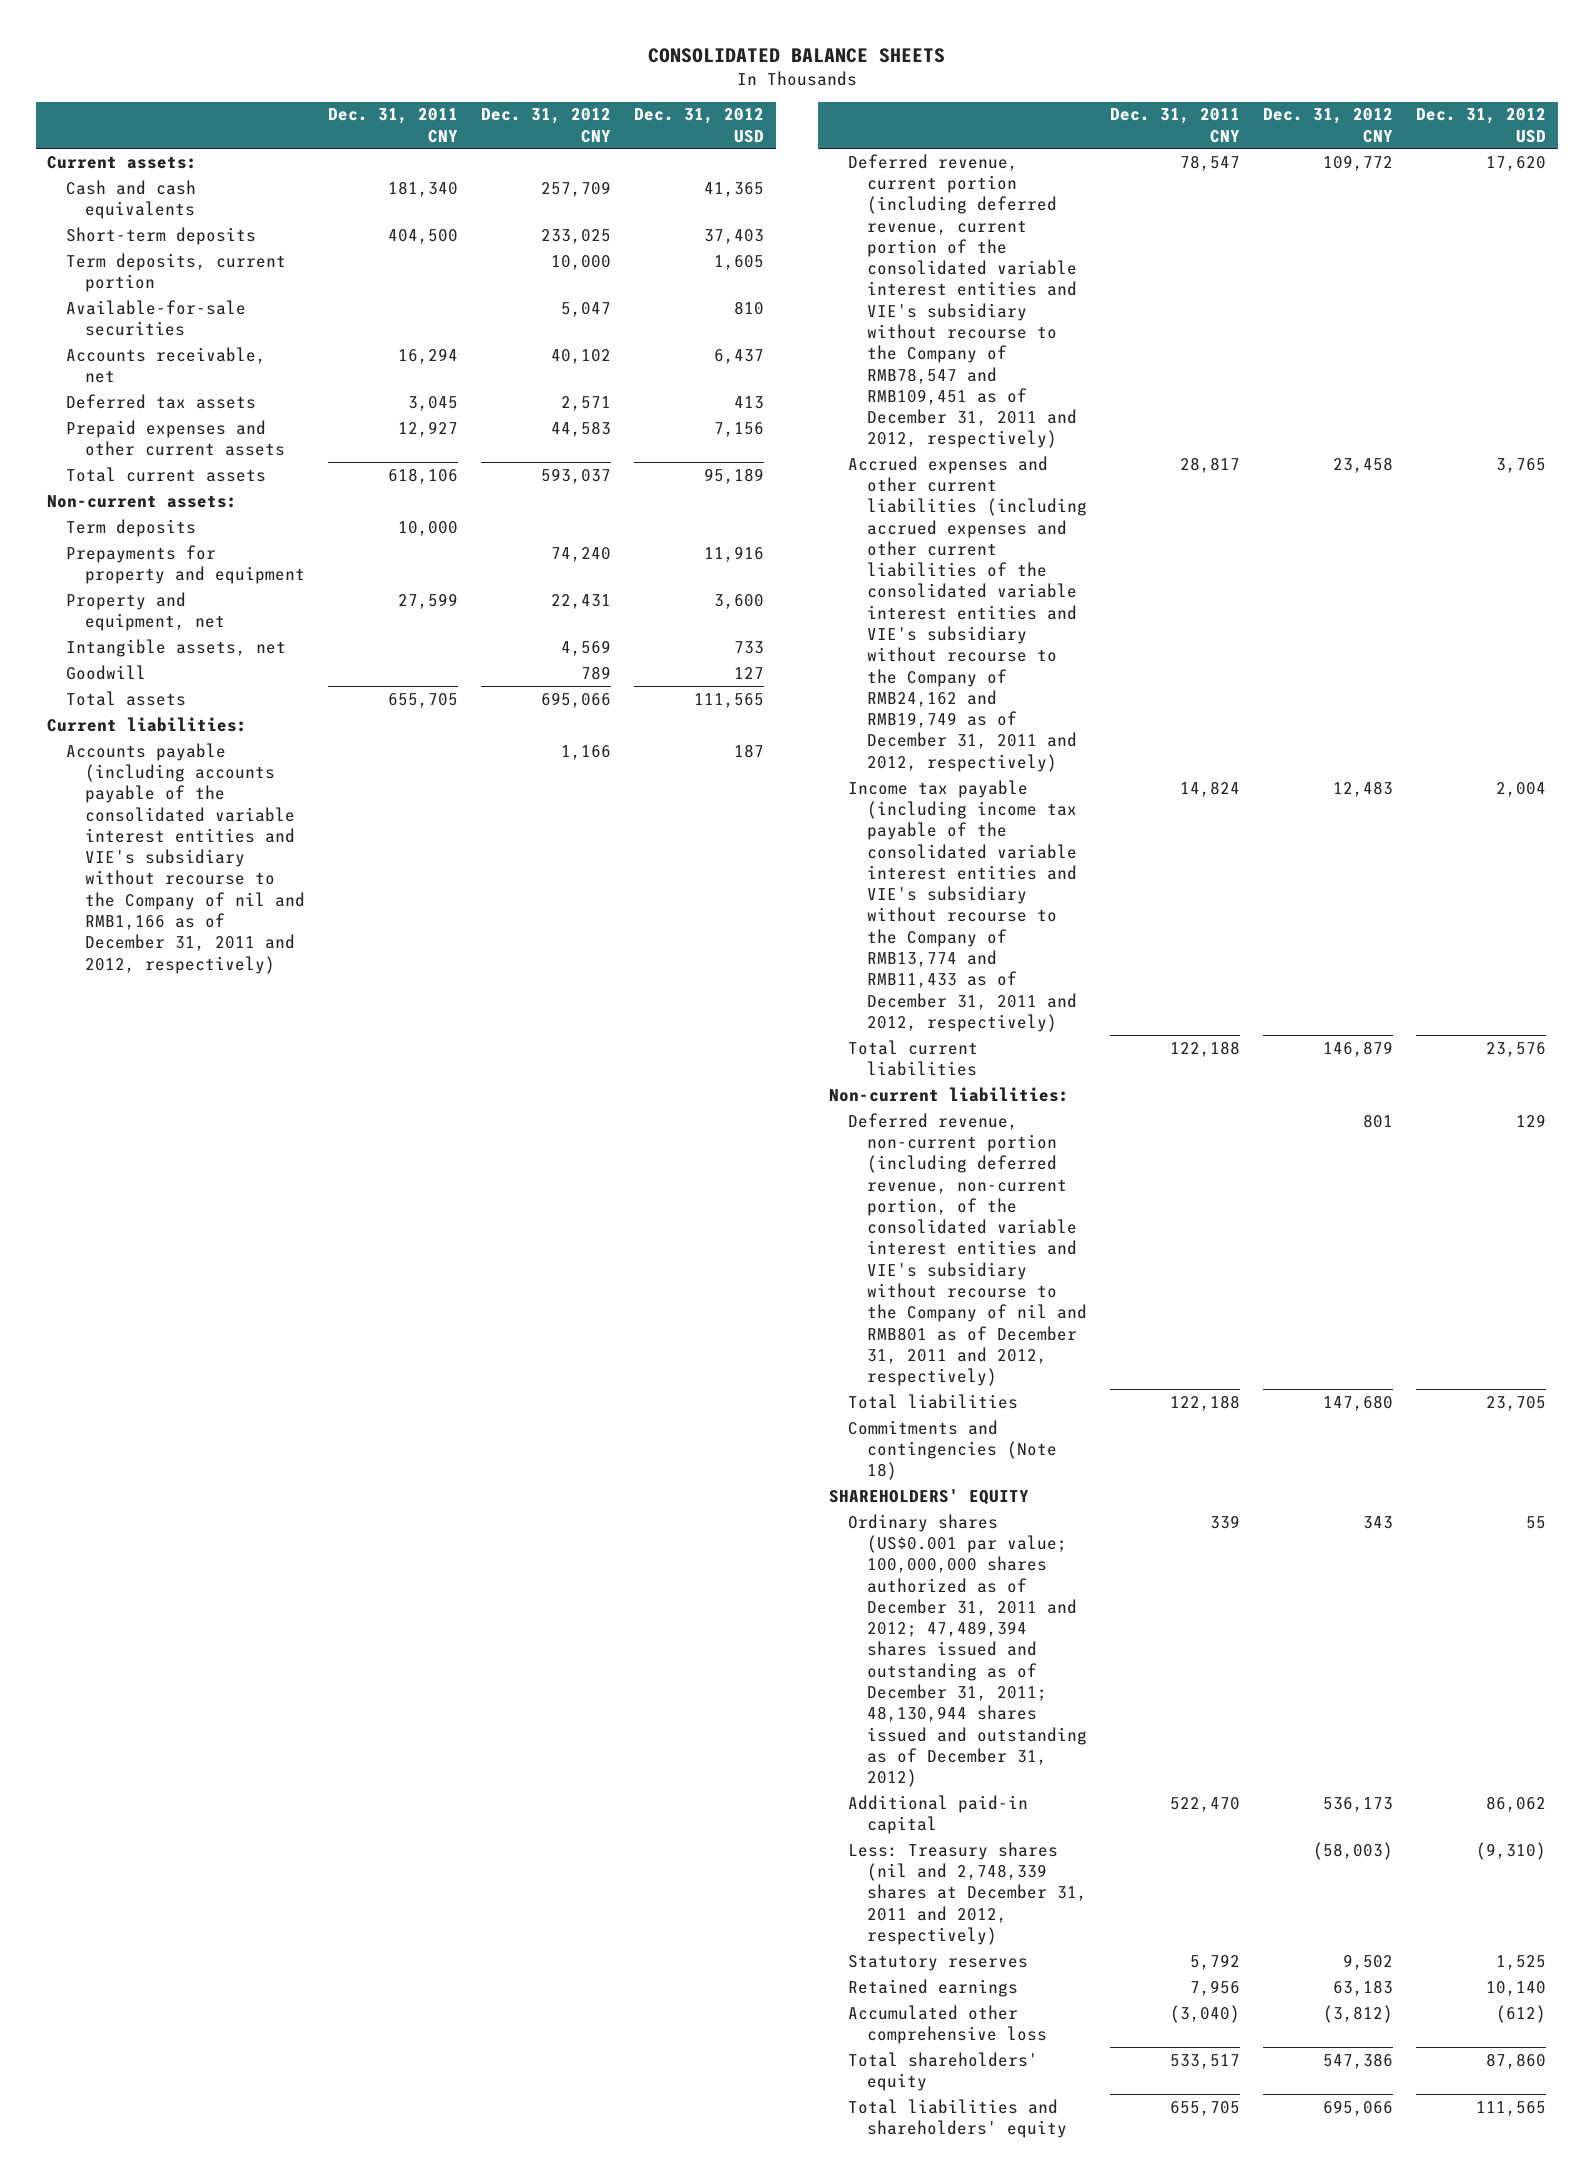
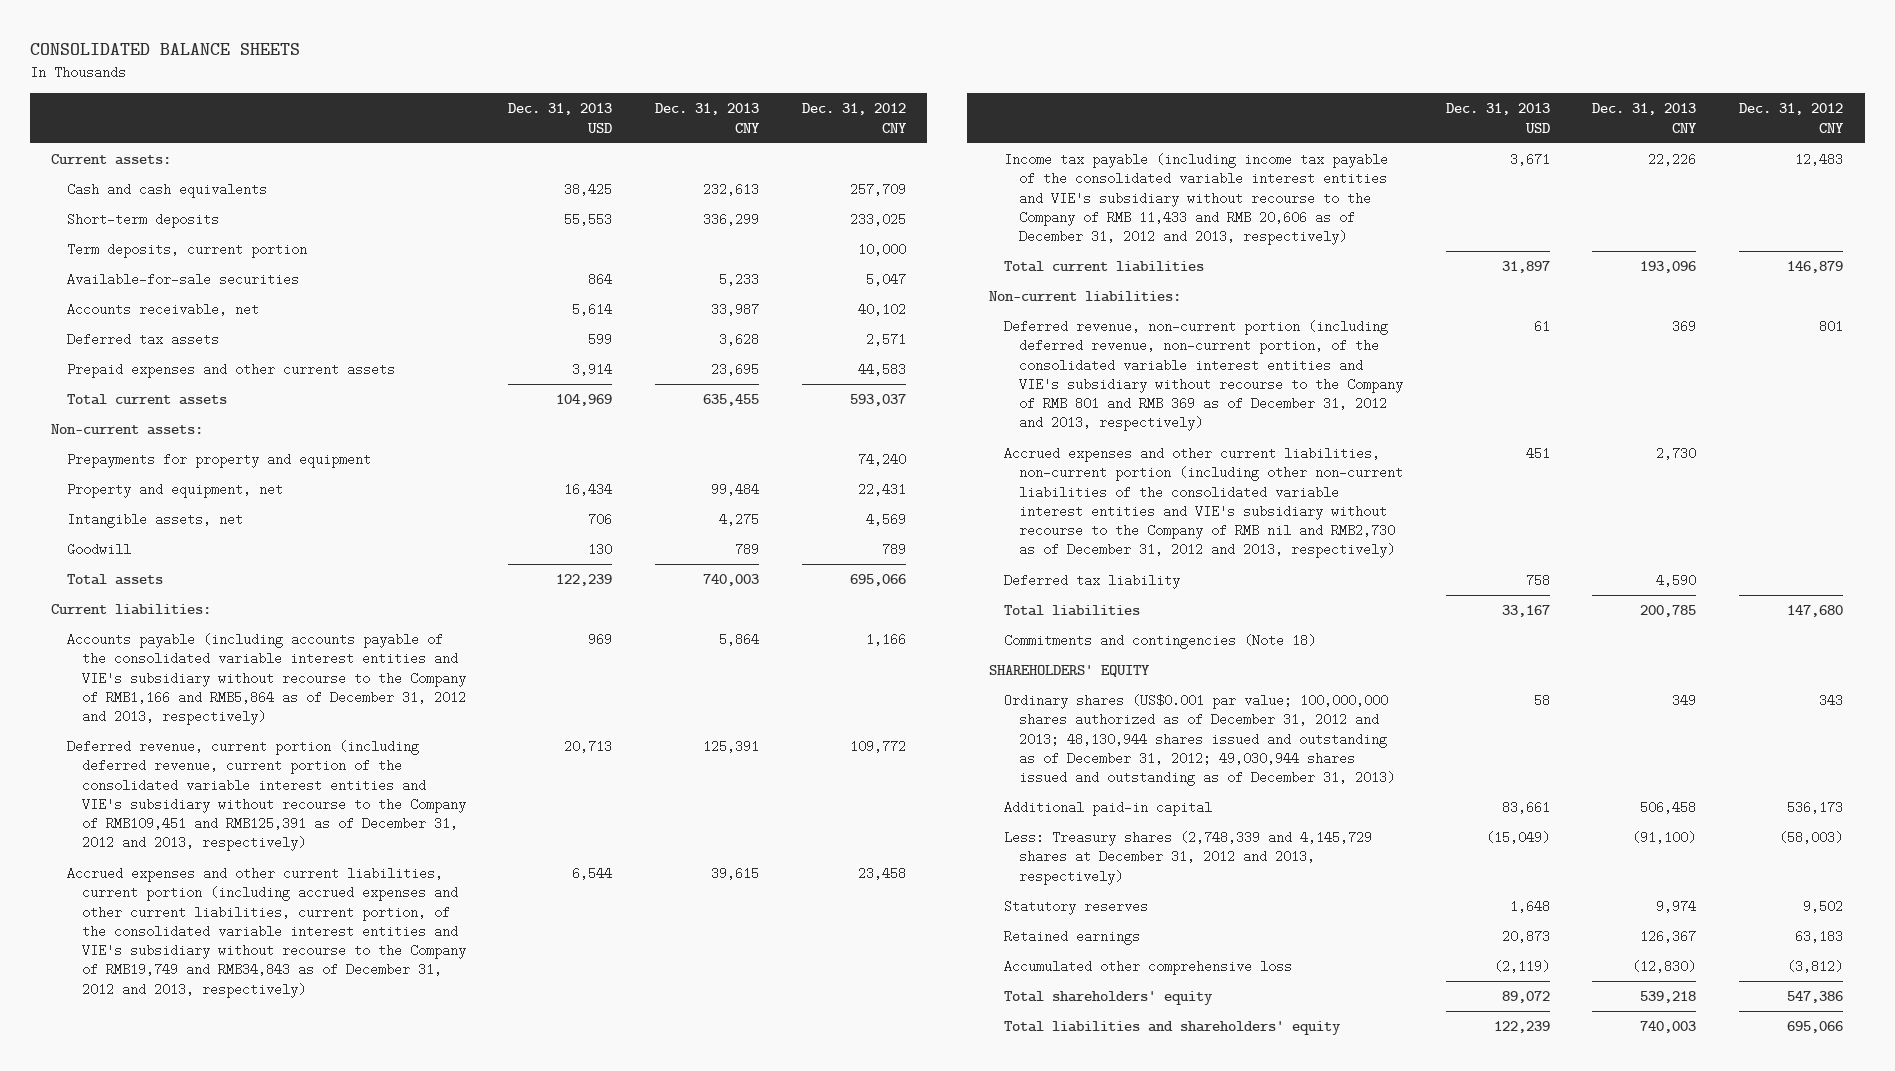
[327,108,458,143] Dec. 31, 2011 CNY -> none
[634,108,765,143] Dec. 31, 2012 USD -> none
none -> [508,103,613,133] Dec. 31, 2013 USD
none -> [655,103,761,133] Dec. 31, 2013 CNY
[66,518,197,537] Term deposits -> none
[66,742,305,974] Accounts payable (including accounts payable of the consolidated variable interest entities and VIE's subsidiary without recourse to the Company of nil and RMB1,166 as of December 31, 2011 and 2012, respectively) -> [66,633,466,726] Accounts payable (including accounts payable of the consolidated variable interest entities and VIE's subsidiary without recourse to the Company of RMB1,166 and RMB5,864 as of December 31, 2012 and 2013, respectively)
[848,153,1077,449] Deferred revenue, current portion (including deferred revenue, current portion of the consolidated variable interest entities and VIE's subsidiary without recourse to the Company of RMB78,547 and RMB109,451 as of December 31, 2011 and 2012, respectively) -> [66,740,466,852] Deferred revenue, current portion (including deferred revenue, current portion of the consolidated variable interest entities and VIE's subsidiary without recourse to the Company of RMB109,451 and RMB125,391 as of December 31, 2012 and 2013, respectively)
[848,455,1087,772] Accrued expenses and other current liabilities (including accrued expenses and other current liabilities of the consolidated variable interest entities and VIE's subsidiary without recourse to the Company of RMB24,162 and RMB19,749 as of December 31, 2011 and 2012, respectively) -> [66,867,466,998] Accrued expenses and other current liabilities, current portion (including accrued expenses and other current liabilities, current portion, of the consolidated variable interest entities and VIE's subsidiary without recourse to the Company of RMB19,749 and RMB34,843 as of December 31, 2012 and 2013, respectively)
[848,779,1077,1032] Income tax payable (including income tax payable of the consolidated variable interest entities and VIE's subsidiary without recourse to the Company of RMB13,774 and RMB11,433 as of December 31, 2011 and 2012, respectively) -> [1003,153,1388,246] Income tax payable (including income tax payable of the consolidated variable interest entities and VIE's subsidiary without recourse to the Company of RMB 11,433 and RMB 20,606 as of December 31, 2012 and 2013, respectively)
[848,1112,1087,1387] Deferred revenue, non-current portion (including deferred revenue, non-current portion, of the consolidated variable interest entities and VIE's subsidiary without recourse to the Company of nil and RMB801 as of December 31, 2011 and 2012, respectively) -> [1003,320,1404,432] Deferred revenue, non-current portion (including deferred revenue, non-current portion, of the consolidated variable interest entities and VIE's subsidiary without recourse to the Company of RMB 801 and RMB 369 as of December 31, 2012 and 2013, respectively)
none -> [1003,447,1404,559] Accrued expenses and other current liabilities, non-current portion (including other non-current liabilities of the consolidated variable interest entities and VIE's subsidiary without recourse to the Company of RMB nil and RMB2,730 as of December 31, 2012 and 2013, respectively)
none -> [1003,574,1180,590] Deferred tax liability
[848,1513,1087,1788] Ordinary shares (US$0.001 par value; 100,000,000 shares authorized as of December 31, 2011 and 2012; 47,489,394 shares issued and outstanding as of December 31, 2011; 48,130,944 shares issued and outstanding as of December 31, 2012) -> [1003,694,1396,787] Ordinary shares (US$0.001 par value; 100,000,000 shares authorized as of December 31, 2012 and 2013; 48,130,944 shares issued and outstanding as of December 31, 2012; 49,030,944 shares issued and outstanding as of December 31, 2013)
[848,1841,1087,1945] Less: Treasury shares (nil and 2,748,339 shares at December 31, 2011 and 2012, respectively) -> [1003,831,1372,885] Less: Treasury shares (2,748,339 and 4,145,729 shares at December 31, 2012 and 2013, respectively)

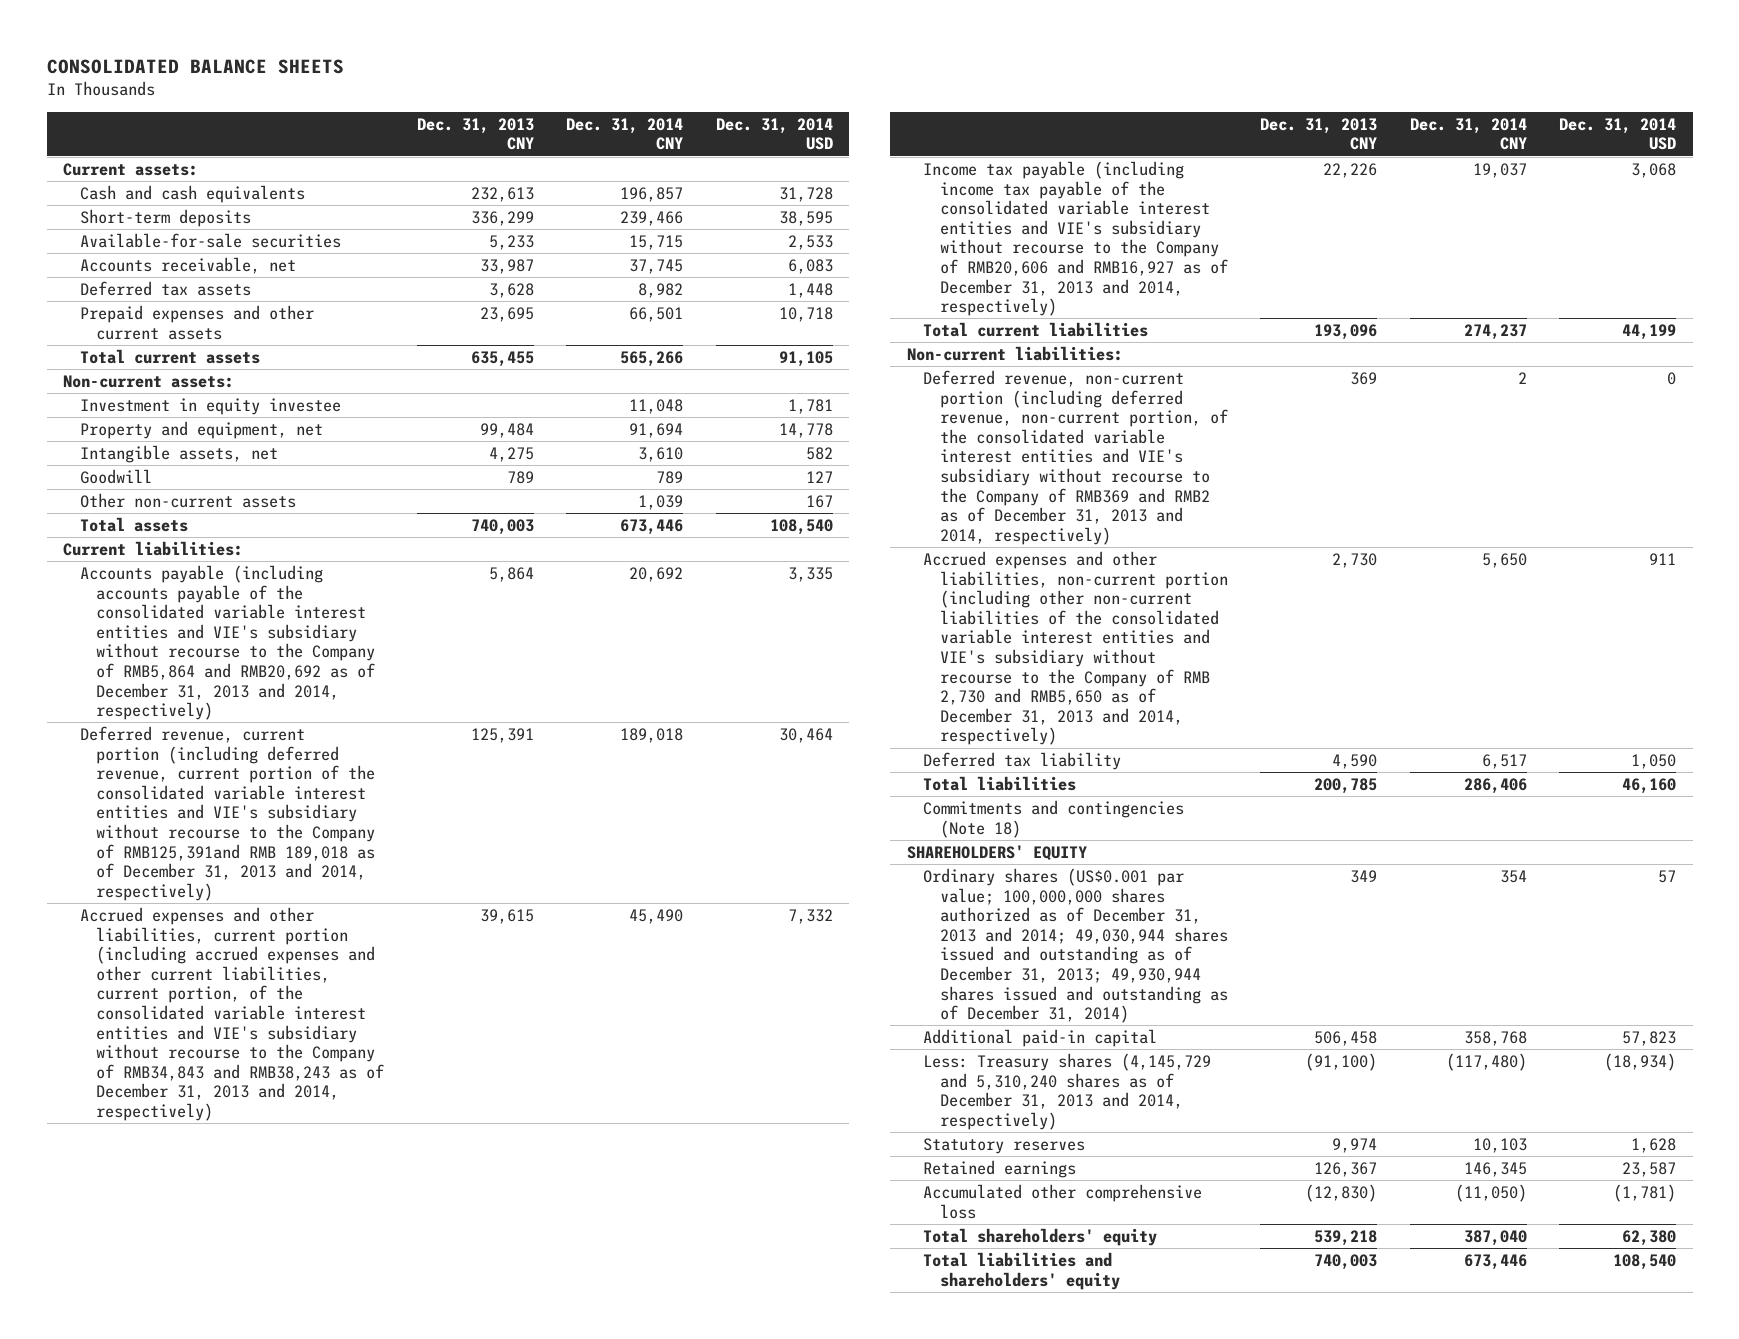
[508,103,613,133] Dec. 31, 2013 USD -> none
[801,103,907,133] Dec. 31, 2012 CNY -> none
none -> [566,117,684,151] Dec. 31, 2014 CNY
none -> [715,117,833,151] Dec. 31, 2014 USD
[66,243,307,259] Term deposits, current portion -> none
[66,453,371,469] Prepayments for property and equipment -> none
none -> [79,397,341,415] Investment in equity investee
none -> [79,492,296,508] Other non-current assets
[66,633,466,726] Accounts payable (including accounts payable of the consolidated variable interest entities and VIE's subsidiary without recourse to the Company of RMB1,166 and RMB5,864 as of December 31, 2012 and 2013, respectively) -> [79,564,375,721] Accounts payable (including accounts payable of the consolidated variable interest entities and VIE's subsidiary without recourse to the Company of RMB5,864 and RMB20,692 as of December 31, 2013 and 2014, respectively)
[66,740,466,852] Deferred revenue, current portion (including deferred revenue, current portion of the consolidated variable interest entities and VIE's subsidiary without recourse to the Company of RMB109,451 and RMB125,391 as of December 31, 2012 and 2013, respectively) -> [79,725,375,901] Deferred revenue, current portion (including deferred revenue, current portion of the consolidated variable interest entities and VIE's subsidiary without recourse to the Company of RMB125,391and RMB 189,018 as of December 31, 2013 and 2014, respectively)
[66,867,466,998] Accrued expenses and other current liabilities, current portion (including accrued expenses and other current liabilities, current portion, of the consolidated variable interest entities and VIE's subsidiary without recourse to the Company of RMB19,749 and RMB34,843 as of December 31, 2012 and 2013, respectively) -> [79,906,384,1121] Accrued expenses and other liabilities, current portion (including accrued expenses and other current liabilities, current portion, of the consolidated variable interest entities and VIE's subsidiary without recourse to the Company of RMB34,843 and RMB38,243 as of December 31, 2013 and 2014, respectively)
[1003,153,1388,246] Income tax payable (including income tax payable of the consolidated variable interest entities and VIE's subsidiary without recourse to the Company of RMB 11,433 and RMB 20,606 as of December 31, 2012 and 2013, respectively) -> [923,160,1228,317] Income tax payable (including income tax payable of the consolidated variable interest entities and VIE's subsidiary without recourse to the Company of RMB20,606 and RMB16,927 as of December 31, 2013 and 2014, respectively)
[1003,320,1404,432] Deferred revenue, non-current portion (including deferred revenue, non-current portion, of the consolidated variable interest entities and VIE's subsidiary without recourse to the Company of RMB 801 and RMB 369 as of December 31, 2012 and 2013, respectively) -> [923,369,1228,545] Deferred revenue, non-current portion (including deferred revenue, non-current portion, of the consolidated variable interest entities and VIE's subsidiary without recourse to the Company of RMB369 and RMB2 as of December 31, 2013 and 2014, respectively)
[1003,447,1404,559] Accrued expenses and other current liabilities, non-current portion (including other non-current liabilities of the consolidated variable interest entities and VIE's subsidiary without recourse to the Company of RMB nil and RMB2,730 as of December 31, 2012 and 2013, respectively) -> [923,550,1228,746] Accrued expenses and other liabilities, non-current portion (including other non-current liabilities of the consolidated variable interest entities and VIE's subsidiary without recourse to the Company of RMB 2,730 and RMB5,650 as of December 31, 2013 and 2014, respectively)
[1003,694,1396,787] Ordinary shares (US$0.001 par value; 100,000,000 shares authorized as of December 31, 2012 and 2013; 48,130,944 shares issued and outstanding as of December 31, 2012; 49,030,944 shares issued and outstanding as of December 31, 2013) -> [923,867,1228,1024] Ordinary shares (US$0.001 par value; 100,000,000 shares authorized as of December 31, 2013 and 2014; 49,030,944 shares issued and outstanding as of December 31, 2013; 49,930,944 shares issued and outstanding as of December 31, 2014)
[1003,831,1372,885] Less: Treasury shares (2,748,339 and 4,145,729 shares at December 31, 2012 and 2013, respectively) -> [923,1052,1212,1130] Less: Treasury shares (4,145,729 and 5,310,240 shares as of December 31, 2013 and 2014, respectively)

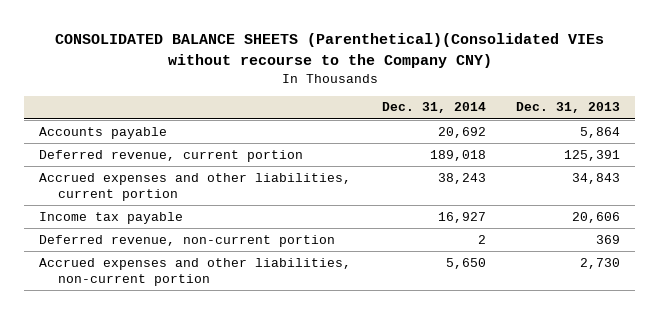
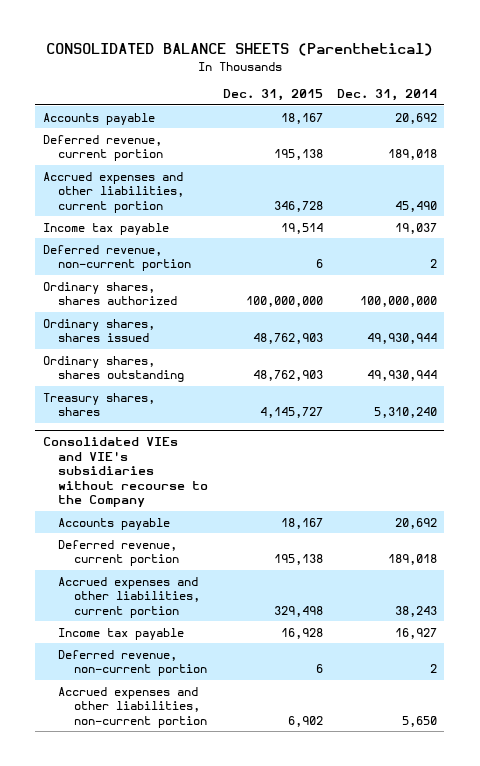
[54,33,604,68] CONSOLIDATED BALANCE SHEETS (Parenthetical)(Consolidated VIEs without recourse to the Company CNY) -> [45,43,433,57] CONSOLIDATED BALANCE SHEETS (Parenthetical)
[515,102,620,114] Dec. 31, 2013 -> none
none -> [222,89,323,102] Dec. 31, 2015
none -> [42,171,185,213] Accrued expenses and other liabilities, current portion
none -> [42,222,169,235] Income tax payable
none -> [42,244,192,272] Deferred revenue, non-current portion
none -> [42,281,178,306] Ordinary shares, shares authorized
none -> [42,318,155,343] Ordinary shares, shares issued
none -> [42,355,185,383] Ordinary shares, shares outstanding
none -> [42,392,155,417] Treasury shares, shares
none -> [42,436,209,508] Consolidated VIEs and VIE's subsidiaries without recourse to the Company
none -> [58,517,171,530] Accounts payable
none -> [58,539,179,567] Deferred revenue, current portion

